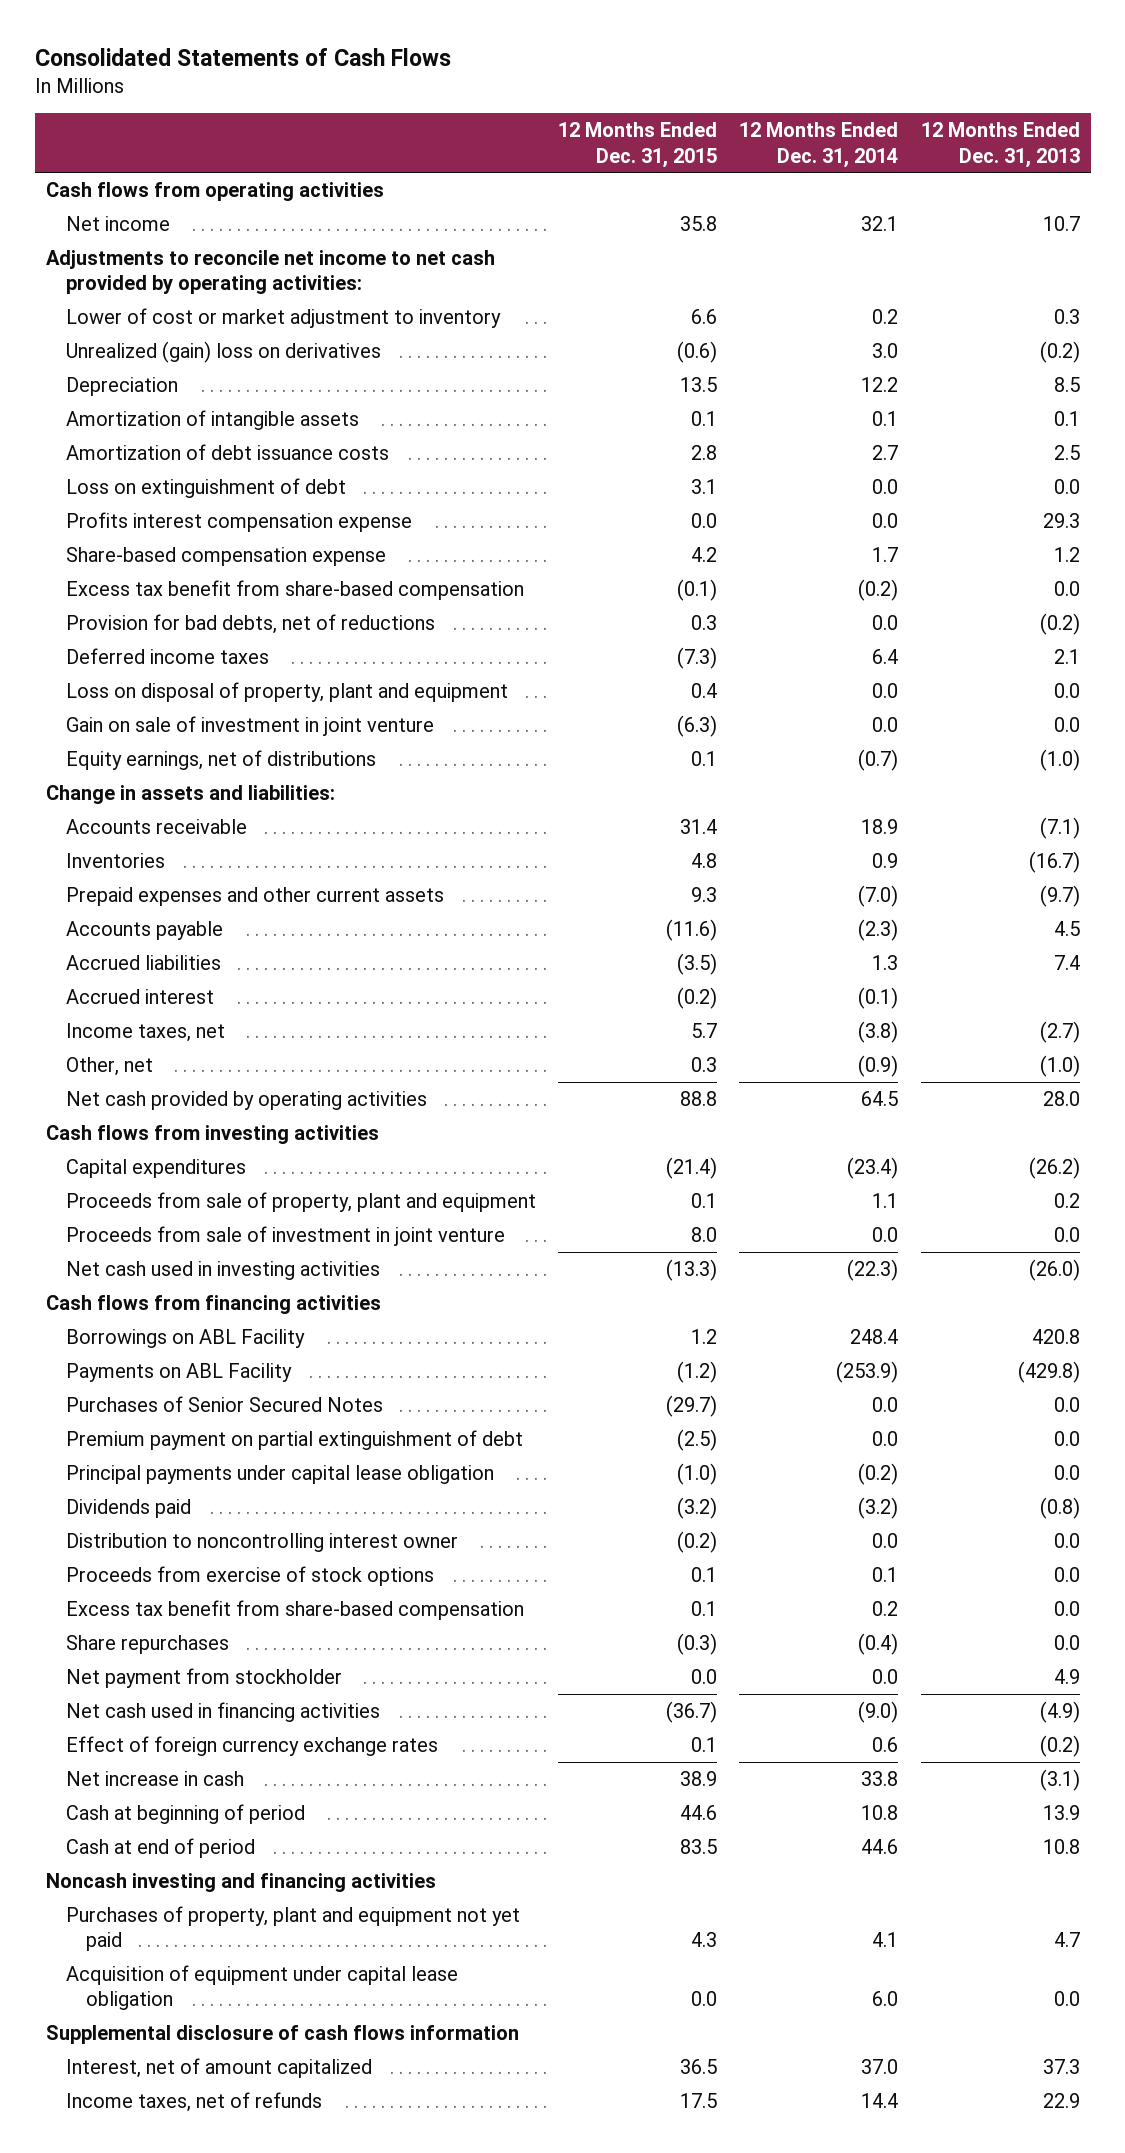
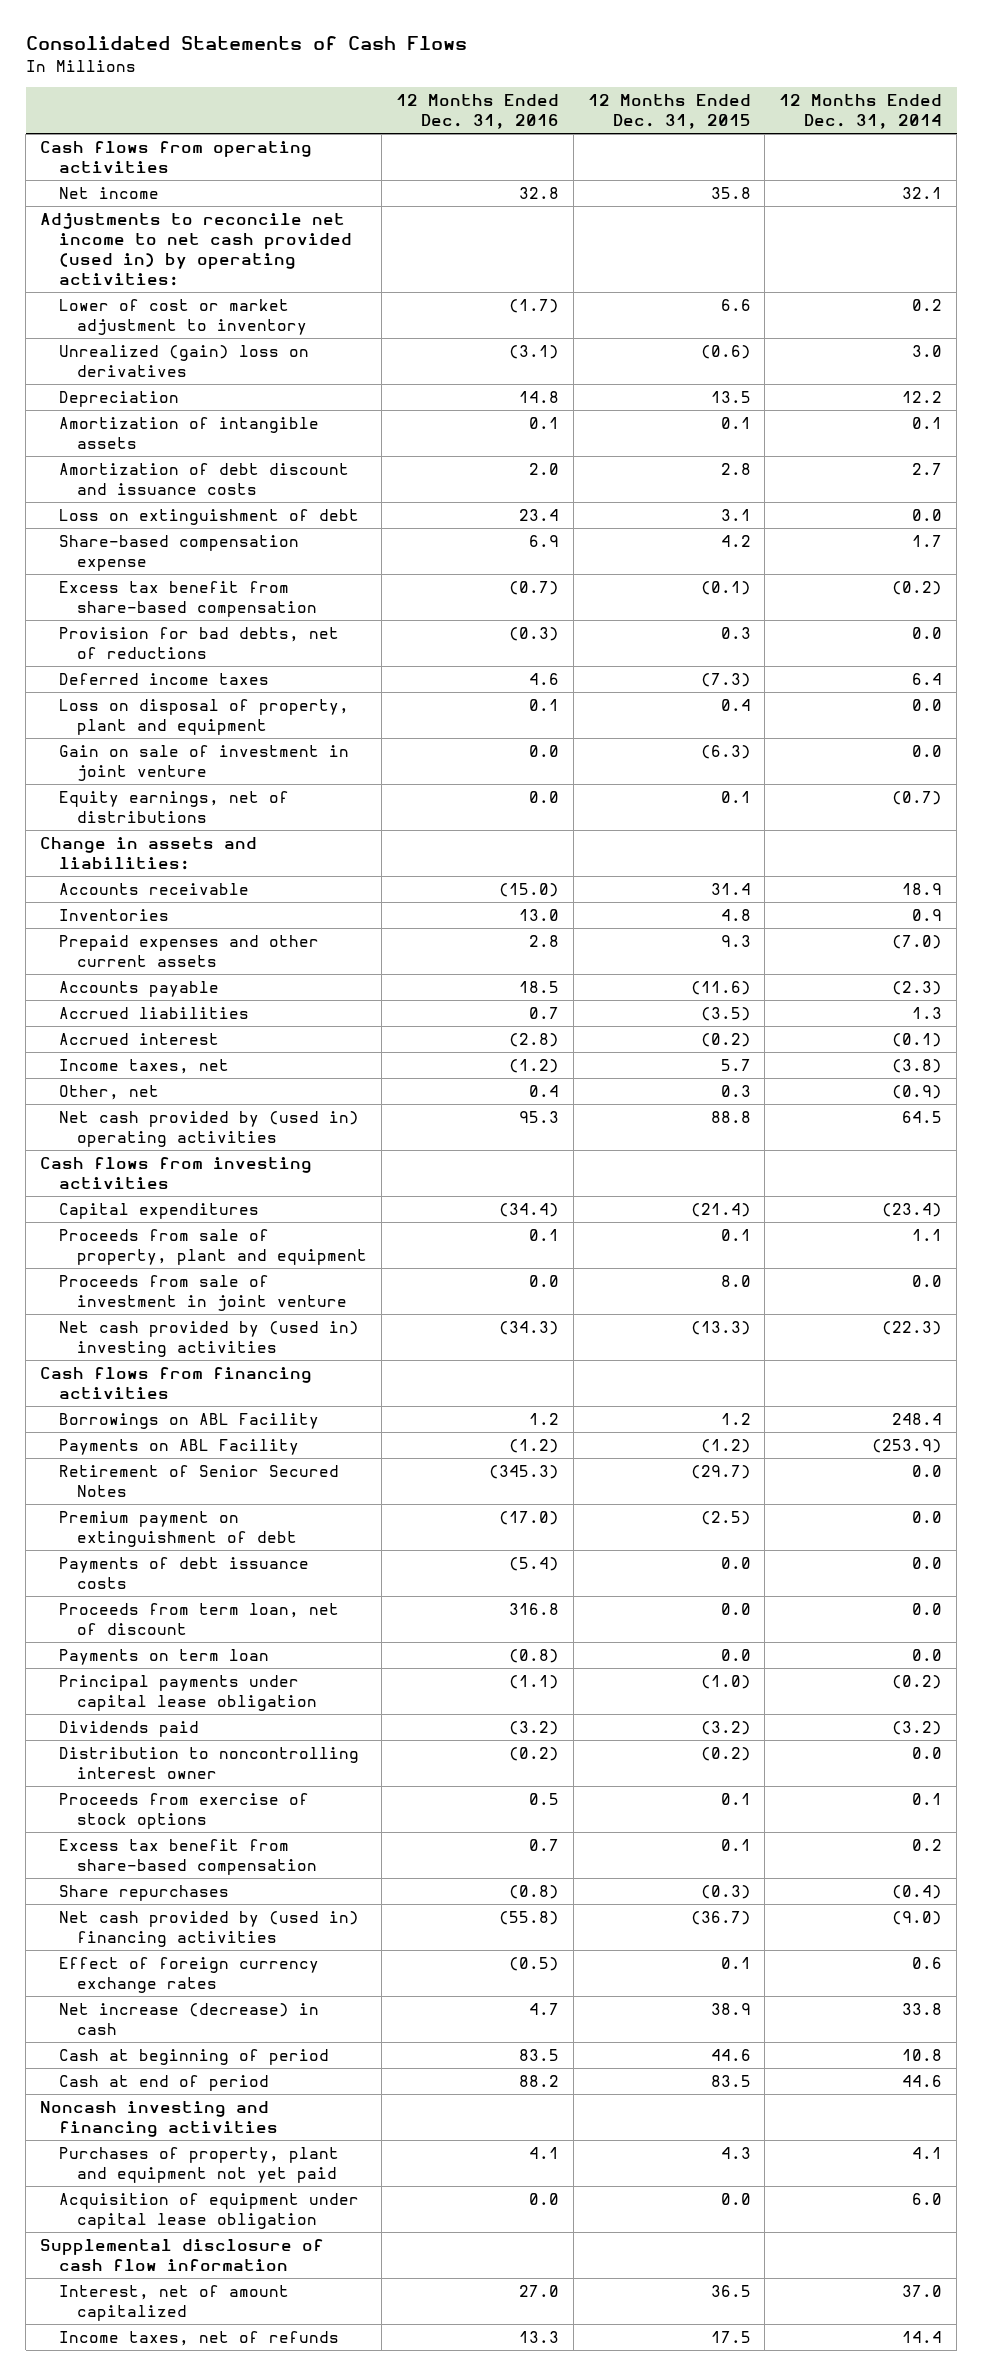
[920,122,1080,168] 12 Months Ended Dec. 31, 2013 -> none
none -> [395,94,559,130] 12 Months Ended Dec. 31, 2016
[45,250,495,295] Adjustments to reconcile net income to net cash provided by operating activities: -> [40,212,352,287] Adjustments to reconcile net income to net cash provided (used in) by operating activities:
[65,444,389,461] Amortization of debt issuance costs -> [58,462,349,496] Amortization of debt discount and issuance costs
[65,512,412,533] Profits interest compensation expense -> none
[65,1091,427,1111] Net cash provided by operating activities -> [58,1110,359,1148] Net cash provided by (used in) operating activities
[65,1261,380,1281] Net cash used in investing activities -> [58,1320,359,1358] Net cash provided by (used in) investing activities
[65,1396,383,1413] Purchases of Senior Secured Notes -> [58,1464,339,1498] Retirement of Senior Secured Notes
[65,1430,523,1451] Premium payment on partial extinguishment of debt -> [58,1510,297,1548] Premium payment on extinguishment of debt
none -> [58,1556,309,1590] Payments of debt issuance costs
none -> [58,1602,339,1636] Proceeds from term loan, net of discount
none -> [58,1648,269,1665] Payments on term loan
[65,1668,342,1689] Net payment from stockholder -> none
[65,1702,380,1723] Net cash used in financing activities -> [58,1910,359,1948] Net cash provided by (used in) financing activities
[65,1771,244,1787] Net increase in cash -> [58,2002,319,2036] Net increase (decrease) in cash
[45,2025,519,2045] Supplemental disclosure of cash flows information -> [40,2238,325,2272] Supplemental disclosure of cash flow information

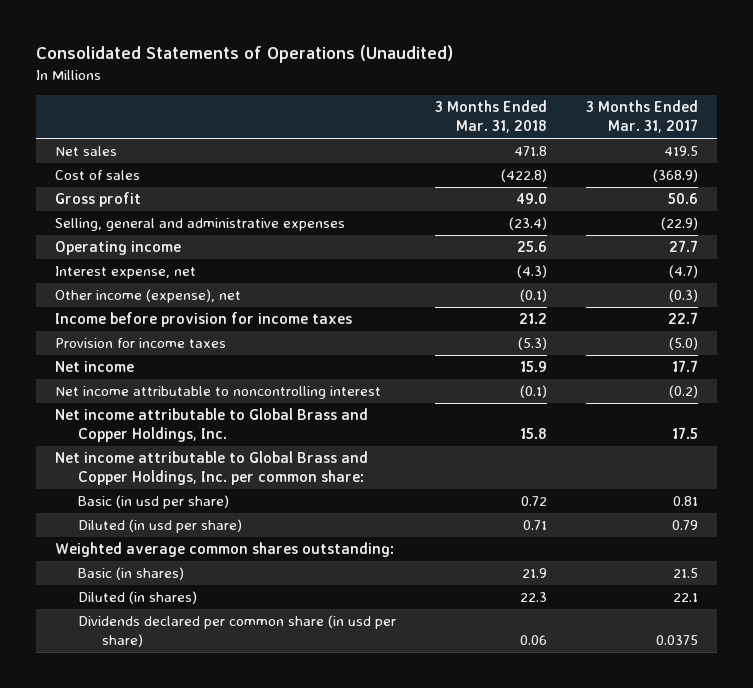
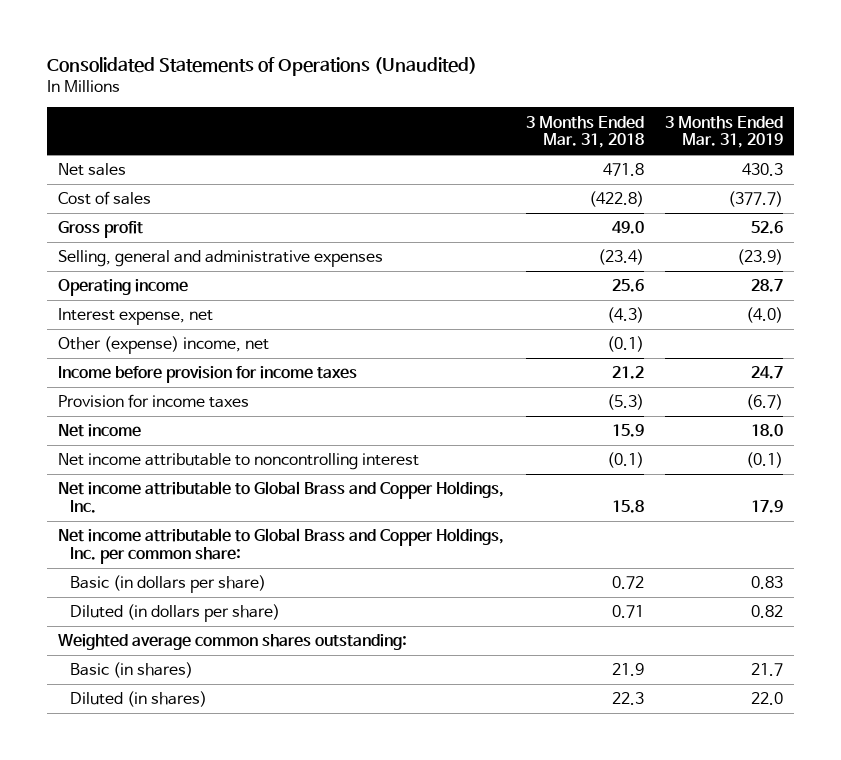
[585,99,698,134] 3 Months Ended Mar. 31, 2017 -> none
none -> [665,115,784,149] 3 Months Ended Mar. 31, 2019
[55,289,242,304] Other income (expense), net -> [57,336,269,355] Other (expense) income, net
[78,495,230,510] Basic (in usd per share) -> [69,575,266,594] Basic (in dollars per share)
[78,519,243,534] Diluted (in usd per share) -> [69,604,280,623] Diluted (in dollars per share)
[78,615,397,648] Dividends declared per common share (in usd per share) -> none

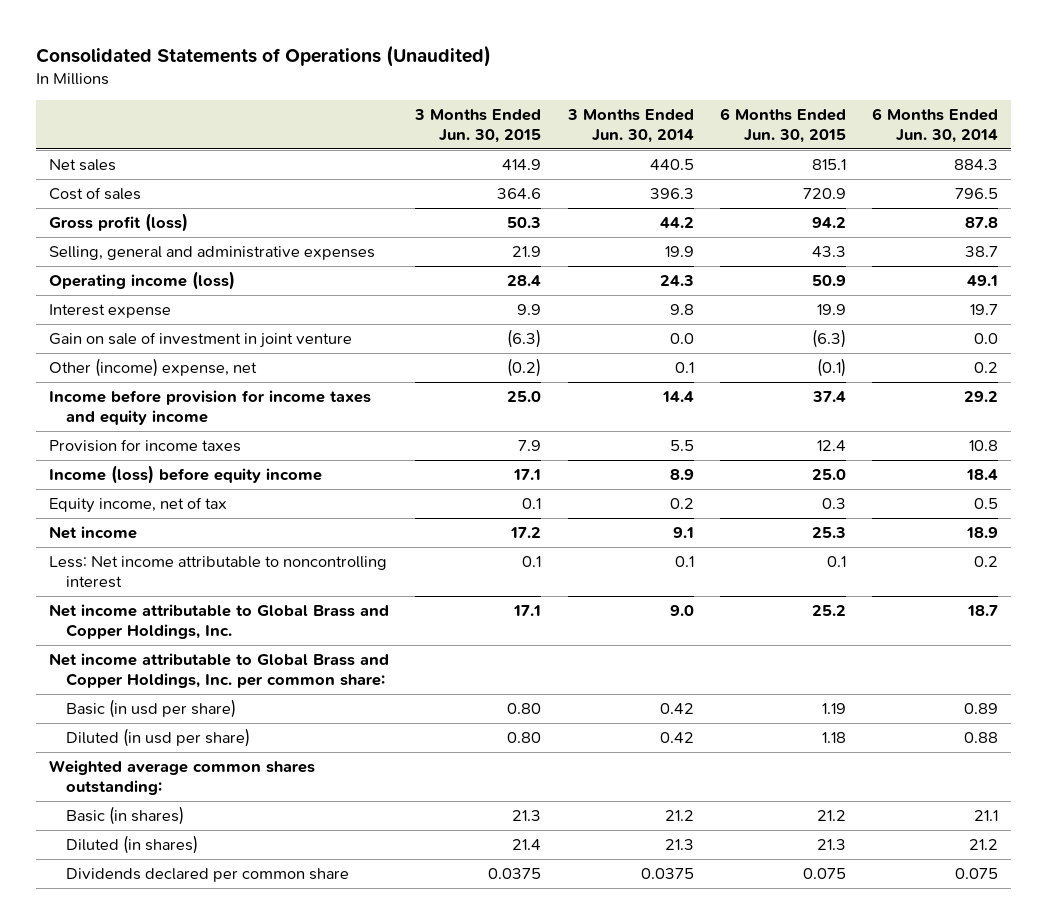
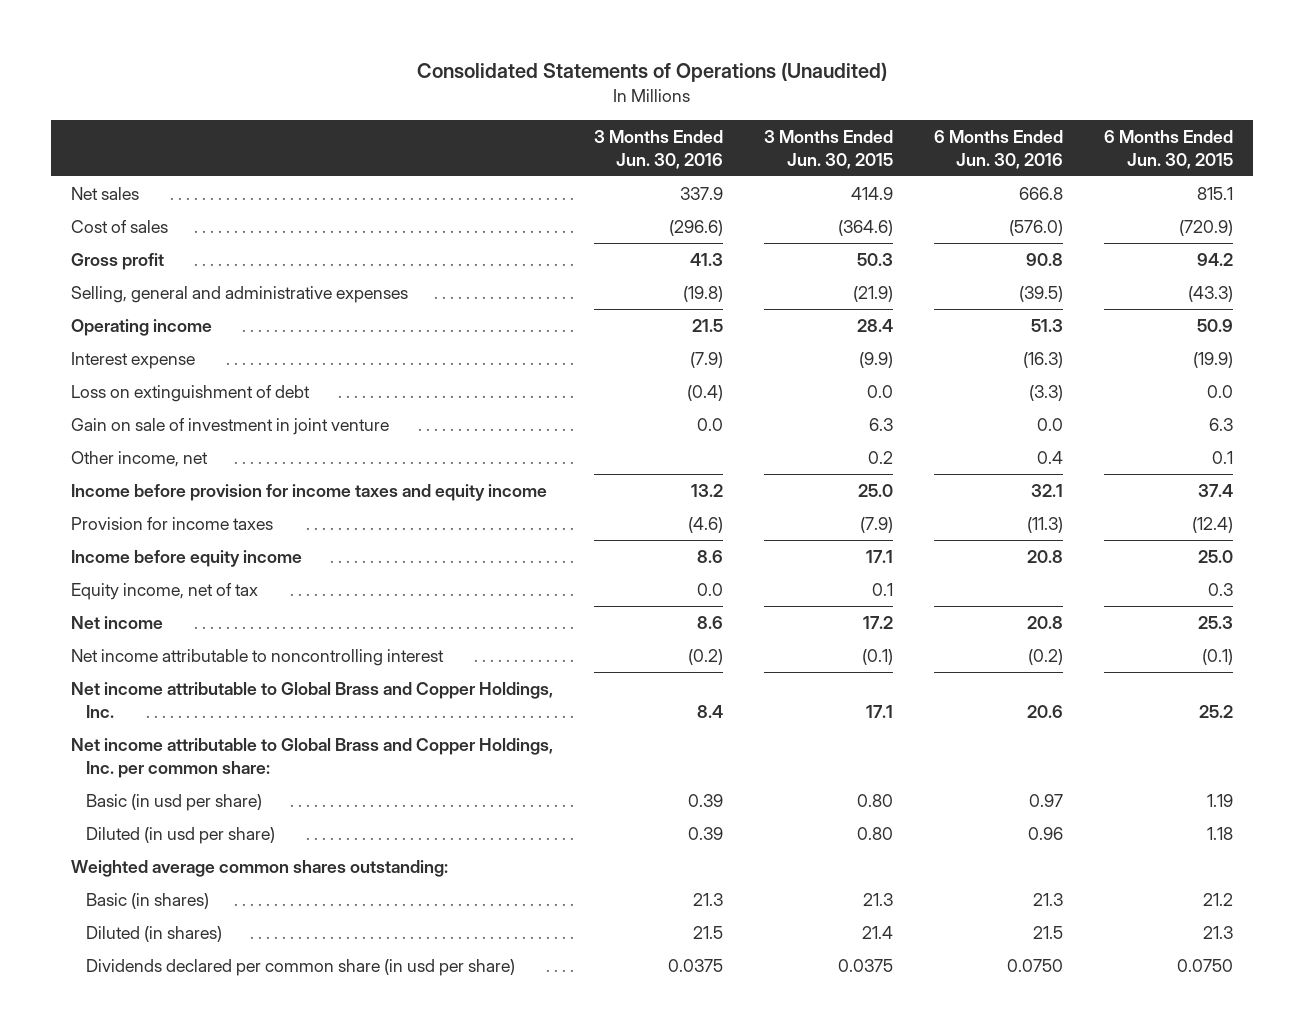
[566,108,694,144] 3 Months Ended Jun. 30, 2014 -> none
[872,107,999,144] 6 Months Ended Jun. 30, 2014 -> none
none -> [594,129,724,169] 3 Months Ended Jun. 30, 2016
none -> [934,129,1064,169] 6 Months Ended Jun. 30, 2016
[497,187,542,199] 364.6 -> [838,220,894,237] (364.6)
[802,187,846,199] 720.9 -> [1178,220,1233,237] (720.9)
[49,212,189,232] Gross profit (loss) -> [71,253,165,271] Gross profit
[512,245,542,257] 21.9 -> [853,286,894,303] (21.9)
[811,245,846,257] 43.3 -> [1187,286,1233,303] (43.3)
[49,270,236,290] Operating income (loss) -> [71,319,213,337] Operating income
[517,303,542,315] 9.9 -> [859,352,894,369] (9.9)
[816,303,846,315] 19.9 -> [1192,352,1233,369] (19.9)
none -> [71,385,311,403] Loss on extinguishment of debt
[507,328,542,348] (6.3) -> [869,418,894,432] 6.3
[811,328,846,348] (6.3) -> [1208,418,1233,432] 6.3
[49,357,258,377] Other (income) expense, net -> [71,451,209,468] Other income, net
[507,357,542,377] (0.2) -> [868,451,894,465] 0.2
[816,357,846,377] (0.1) -> [1211,451,1233,465] 0.1
[518,439,542,451] 7.9 -> [860,517,894,534] (7.9)
[816,439,846,451] 12.4 -> [1191,517,1233,534] (12.4)
[49,464,323,484] Income (loss) before equity income -> [71,550,303,568] Income before equity income
[49,555,388,588] Less: Net income attributable to noncontrolling interest -> [71,649,445,667] Net income attributable to noncontrolling interest
[522,555,542,567] 0.1 -> [862,649,894,666] (0.1)
[826,555,846,567] 0.1 -> [1201,649,1233,666] (0.1)
[65,867,349,882] Dividends declared per common share -> [85,959,515,977] Dividends declared per common share (in usd per share)
[802,867,846,879] 0.075 -> [1176,959,1233,973] 0.0750

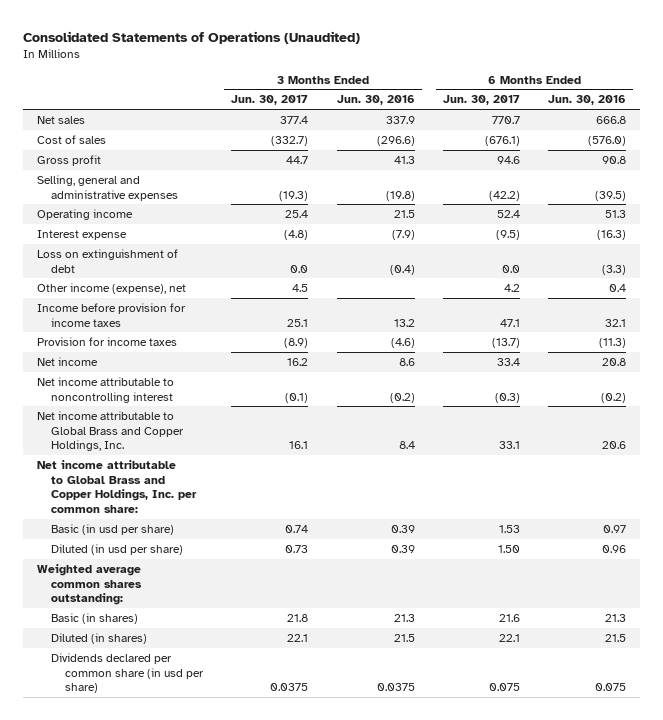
[764,129,894,169] 3 Months Ended Jun. 30, 2015 -> none
[1103,129,1233,169] 6 Months Ended Jun. 30, 2015 -> none
none -> [231,95,309,106] Jun. 30, 2017
none -> [442,95,520,106] Jun. 30, 2017
[71,418,390,436] Gain on sale of investment in joint venture -> none
[71,451,209,468] Other income, net -> [37,282,187,294] Other income (expense), net
[71,484,548,502] Income before provision for income taxes and equity income -> [37,302,187,327] Income before provision for income taxes
[71,550,303,568] Income before equity income -> none
[71,583,259,601] Equity income, net of tax -> none
[1007,959,1064,973] 0.0750 -> [595,683,627,692] 0.075

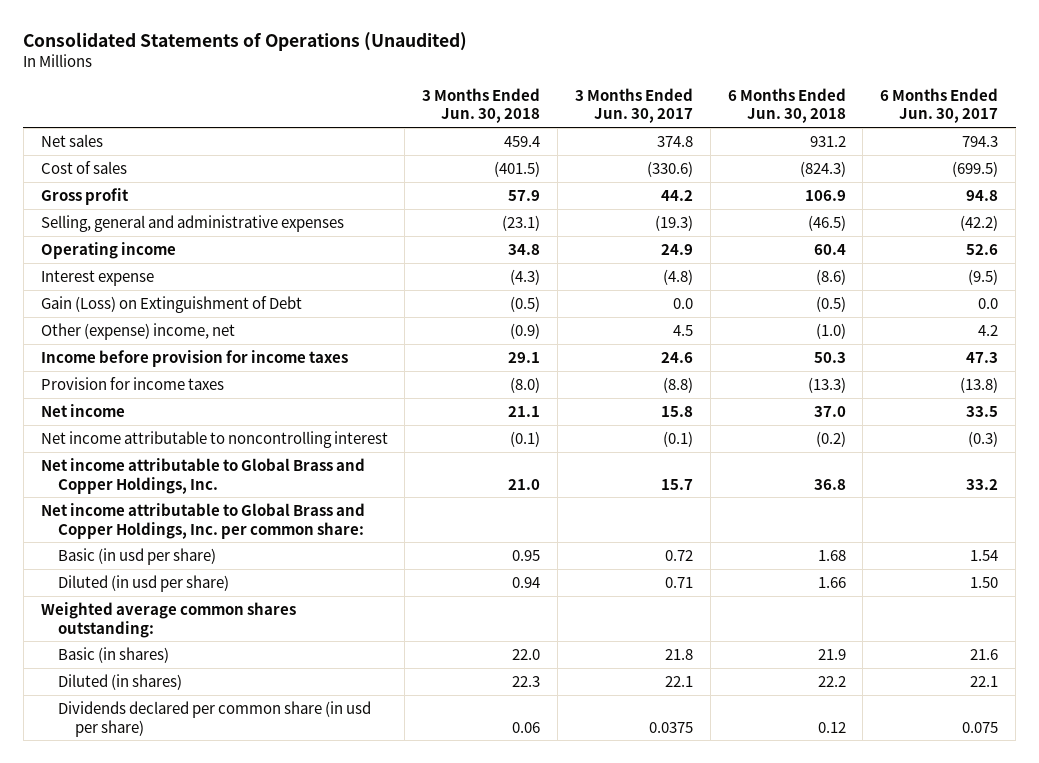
[336,95,415,106] Jun. 30, 2016 -> none
[548,95,627,106] Jun. 30, 2016 -> none
none -> [422,87,541,124] 3 Months Ended Jun. 30, 2018
none -> [727,87,846,124] 6 Months Ended Jun. 30, 2018
[280,115,309,124] 377.4 -> [656,135,693,147] 374.8
[491,115,520,124] 770.7 -> [962,135,999,147] 794.3
[271,135,309,146] (332.7) -> [646,160,693,177] (330.6)
[484,135,520,146] (676.1) -> [952,160,999,177] (699.5)
[286,155,309,164] 44.7 -> [660,189,693,201] 44.2
[496,155,520,164] 94.6 -> [966,189,999,201] 94.8
[285,209,309,218] 25.4 -> [660,243,693,255] 24.9
[496,209,520,218] 52.4 -> [966,243,999,255] 52.6
[37,248,179,273] Loss on extinguishment of debt -> [40,295,302,313] Gain (Loss) on Extinguishment of Debt
[37,282,187,294] Other income (expense), net -> [40,322,235,340] Other (expense) income, net
[287,318,309,327] 25.1 -> [660,351,693,363] 24.6
[499,318,520,327] 47.1 -> [966,351,999,363] 47.3
[284,337,309,348] (8.9) -> [662,376,693,393] (8.8)
[491,337,520,348] (13.7) -> [960,376,999,393] (13.8)
[287,357,309,366] 16.2 -> [660,405,693,417] 15.8
[496,357,520,366] 33.4 -> [966,405,999,417] 33.5
[289,441,309,450] 16.1 -> [660,478,693,490] 15.7
[498,441,520,450] 33.1 -> [966,478,999,490] 33.2
[285,524,309,533] 0.74 -> [664,549,693,561] 0.72
[498,524,520,533] 1.53 -> [970,549,999,561] 1.54
[285,544,309,553] 0.73 -> [664,576,693,588] 0.71

